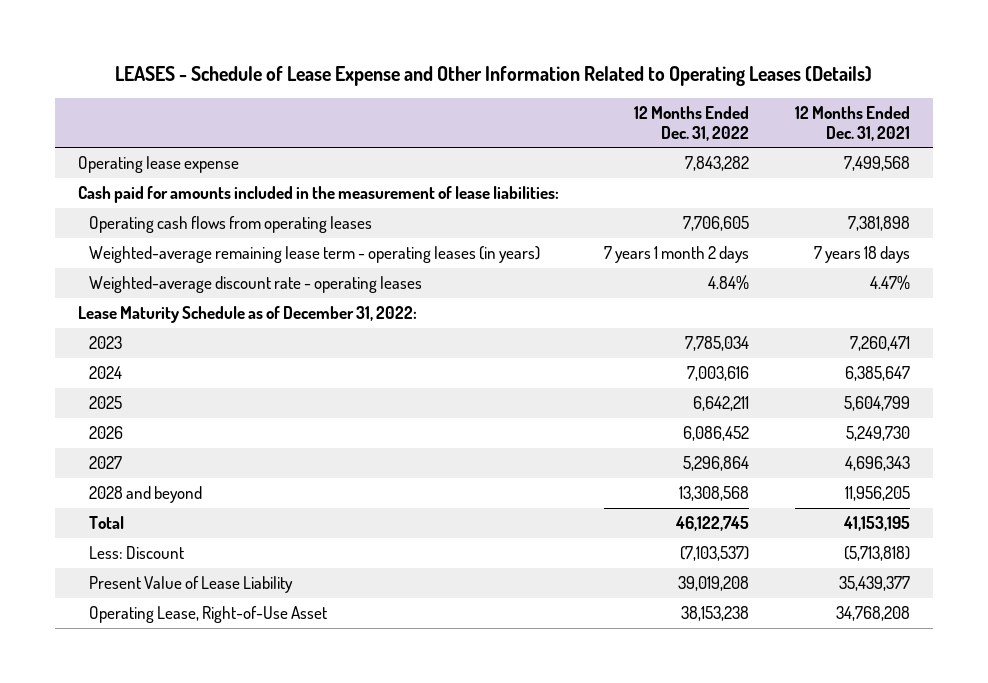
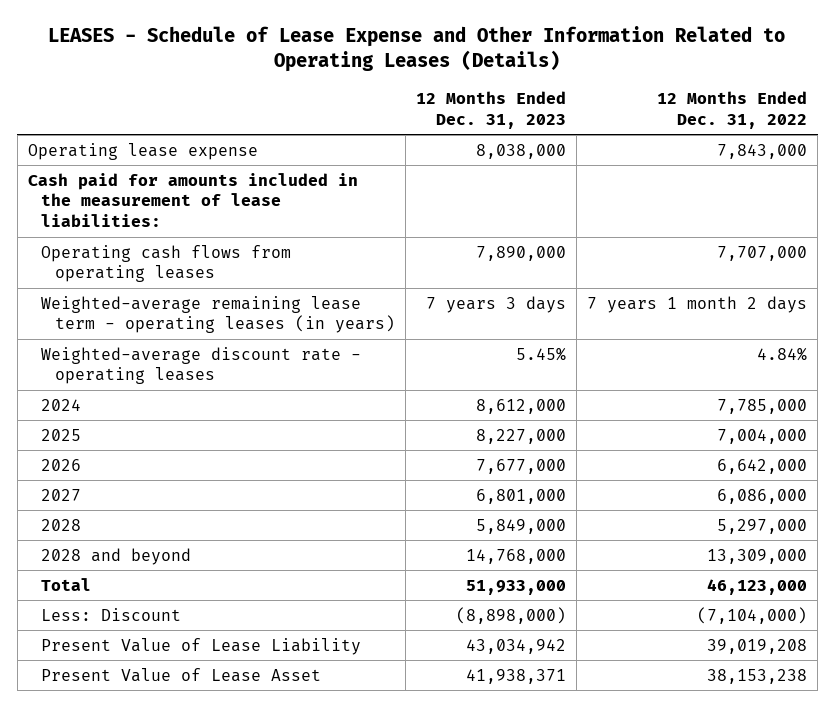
[795,105,911,141] 12 Months Ended Dec. 31, 2021 -> none
none -> [416,90,567,129] 12 Months Ended Dec. 31, 2023
[685,155,750,171] 7,843,282 -> [717,143,808,159] 7,843,000
[683,215,750,231] 7,706,605 -> [717,245,808,261] 7,707,000
[77,305,417,323] Lease Maturity Schedule as of December 31, 2022: -> none
[89,335,123,349] 2023 -> none
[687,365,750,381] 7,003,616 -> [717,398,808,414] 7,785,000
[693,395,750,411] 6,642,211 -> [717,428,808,444] 7,004,000
[683,425,750,441] 6,086,452 -> [717,458,808,474] 6,642,000
[683,455,750,471] 5,296,864 -> [717,488,808,504] 6,086,000
none -> [41,518,82,531] 2028
[679,485,750,501] 13,308,568 -> [707,548,808,564] 13,309,000
[675,515,750,531] 46,122,745 -> [707,578,808,595] 46,123,000
[680,545,750,561] (7,103,537) -> [697,606,808,624] (7,104,000)
[89,605,328,623] Operating Lease, Right-of-Use Asset -> [41,667,322,682] Present Value of Lease Asset

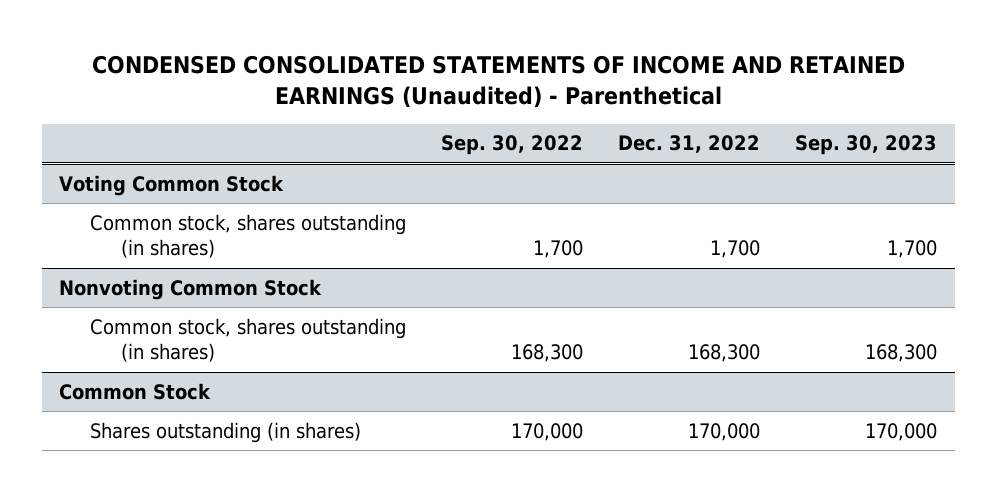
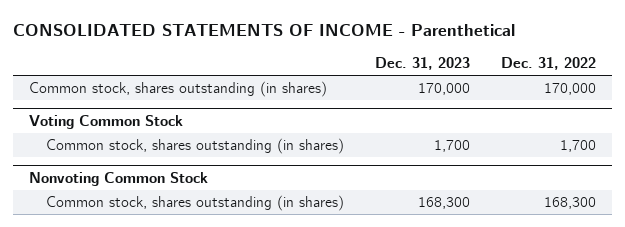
[92,54,906,108] CONDENSED CONSOLIDATED STATEMENTS OF INCOME AND RETAINED EARNINGS (Unaudited) - Parenthetical -> [13,23,516,36] CONSOLIDATED STATEMENTS OF INCOME - Parenthetical
[441,135,584,156] Sep. 30, 2022 -> none
[795,135,938,156] Sep. 30, 2023 -> none
none -> [374,56,470,70] Dec. 31, 2023
none -> [28,81,327,98] Common stock, shares outstanding (in shares)
[59,382,212,400] Common Stock -> none
[90,421,362,443] Shares outstanding (in shares) -> none

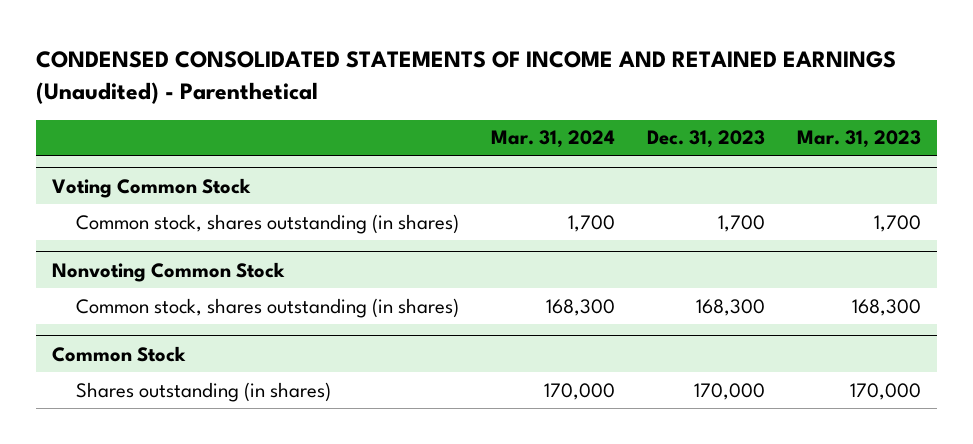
[13,23,516,36] CONSOLIDATED STATEMENTS OF INCOME - Parenthetical -> [35,51,896,105] CONDENSED CONSOLIDATED STATEMENTS OF INCOME AND RETAINED EARNINGS (Unaudited) - Parenthetical
[501,56,597,70] Dec. 31, 2022 -> none
none -> [490,130,615,149] Mar. 31, 2024
none -> [797,130,922,149] Mar. 31, 2023
[28,81,327,98] Common stock, shares outstanding (in shares) -> none
none -> [51,345,186,362] Common Stock
none -> [75,381,331,402] Shares outstanding (in shares)

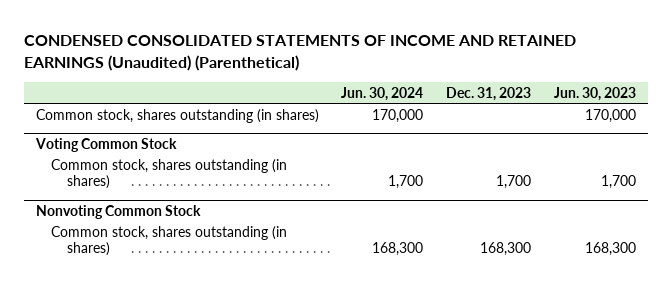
[35,51,896,105] CONDENSED CONSOLIDATED STATEMENTS OF INCOME AND RETAINED EARNINGS (Unaudited) - Parenthetical -> [24,35,577,71] CONDENSED CONSOLIDATED STATEMENTS OF INCOME AND RETAINED EARNINGS (Unaudited) (Parenthetical)
[490,130,615,149] Mar. 31, 2024 -> none
[797,130,922,149] Mar. 31, 2023 -> none
none -> [341,86,424,101] Jun. 30, 2024
none -> [554,86,637,101] Jun. 30, 2023
none -> [35,108,319,123] Common stock, shares outstanding (in shares)
[51,345,186,362] Common Stock -> none
[75,381,331,402] Shares outstanding (in shares) -> none

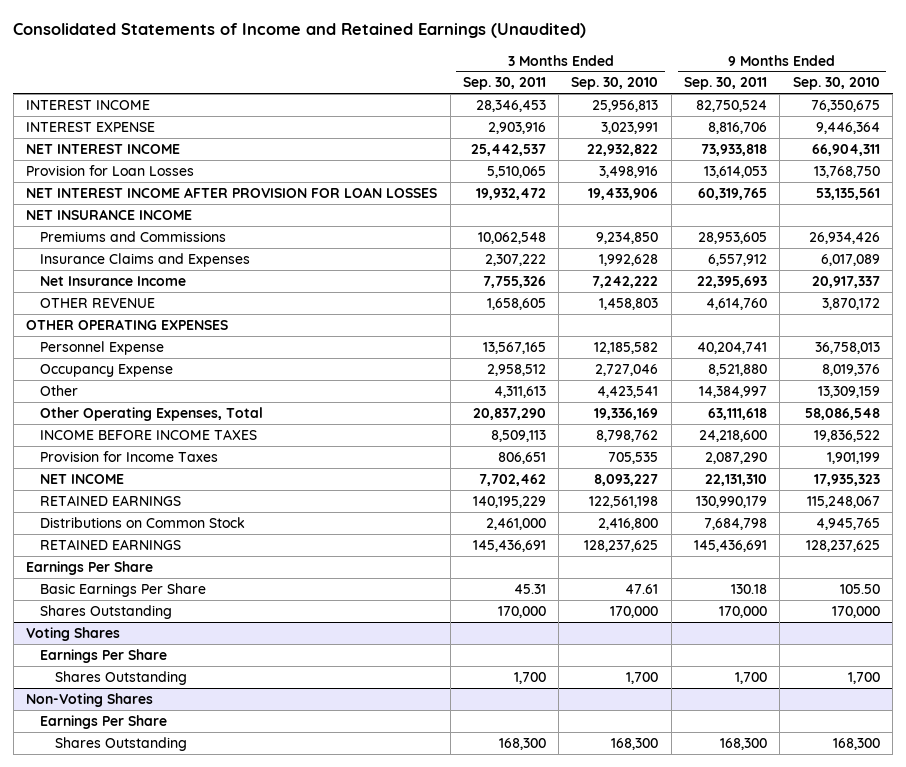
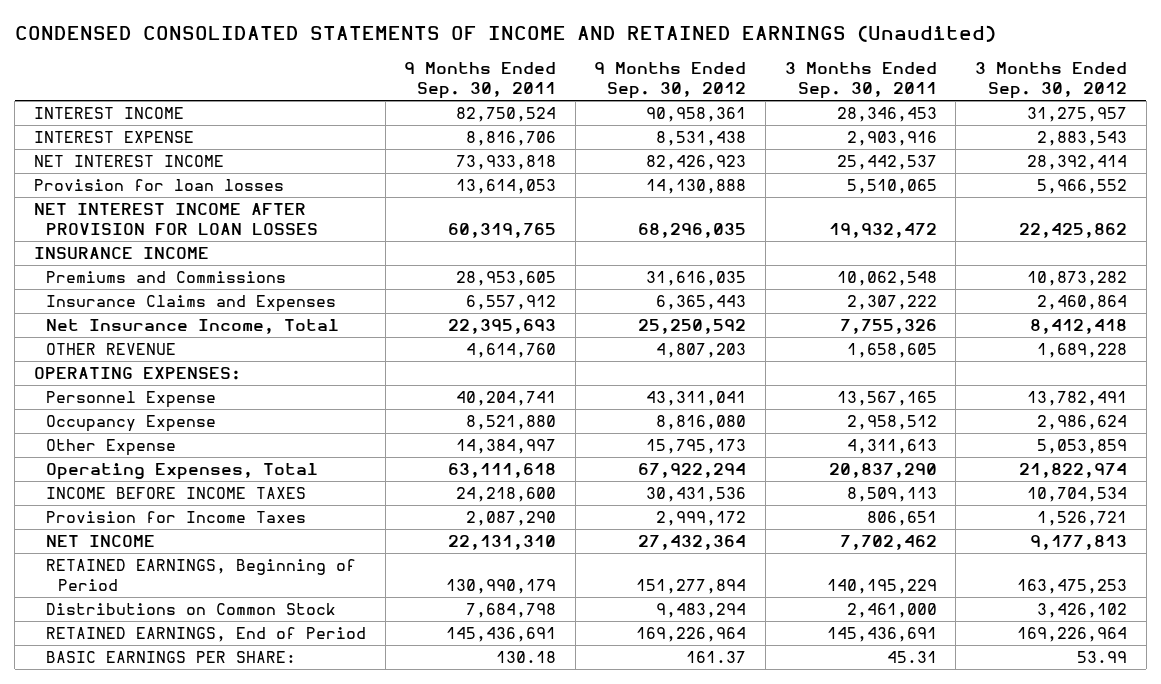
[13,23,587,39] Consolidated Statements of Income and Retained Earnings (Unaudited) -> [14,24,996,42] CONDENSED CONSOLIDATED STATEMENTS OF INCOME AND RETAINED EARNINGS (Unaudited)
[571,77,659,91] Sep. 30, 2010 -> none
[792,77,880,91] Sep. 30, 2010 -> none
none -> [594,62,747,100] 9 Months Ended Sep. 30, 2012
none -> [974,62,1127,100] 3 Months Ended Sep. 30, 2012
[26,165,195,177] Provision for Loan Losses -> [34,179,285,192] Provision for loan losses
[26,209,193,221] NET INSURANCE INCOME -> [34,247,210,260] INSURANCE INCOME
[40,276,187,287] Net Insurance Income -> [46,319,340,335] Net Insurance Income, Total
[26,319,229,331] OTHER OPERATING EXPENSES -> [34,367,242,381] OPERATING EXPENSES:
[40,385,79,397] Other -> [46,439,177,457] Other Expense
[40,407,264,422] Other Operating Expenses, Total -> [46,463,319,481] Operating Expenses, Total
[40,495,182,507] RETAINED EARNINGS -> [46,559,357,592] RETAINED EARNINGS, Beginning of Period
[26,561,154,576] Earnings Per Share -> none
[40,605,173,620] Shares Outstanding -> none
[26,627,121,642] Voting Shares -> none
[40,649,168,664] Earnings Per Share -> none
[54,671,187,686] Shares Outstanding -> none
[26,693,154,708] Non-Voting Shares -> none
[40,715,168,730] Earnings Per Share -> none
[54,737,187,752] Shares Outstanding -> none
[40,539,182,551] RETAINED EARNINGS -> [46,627,367,643] RETAINED EARNINGS, End of Period
[40,583,207,598] Basic Earnings Per Share -> [46,651,297,664] BASIC EARNINGS PER SHARE:

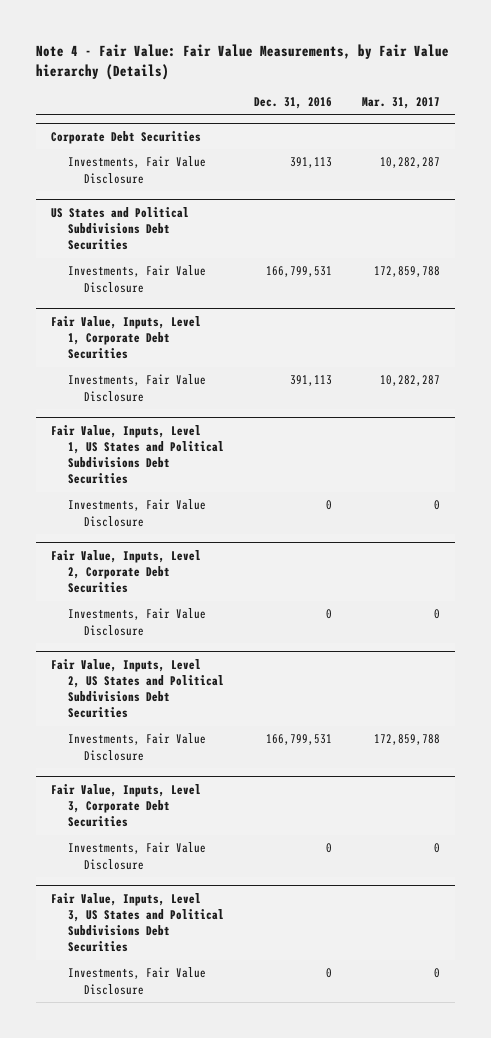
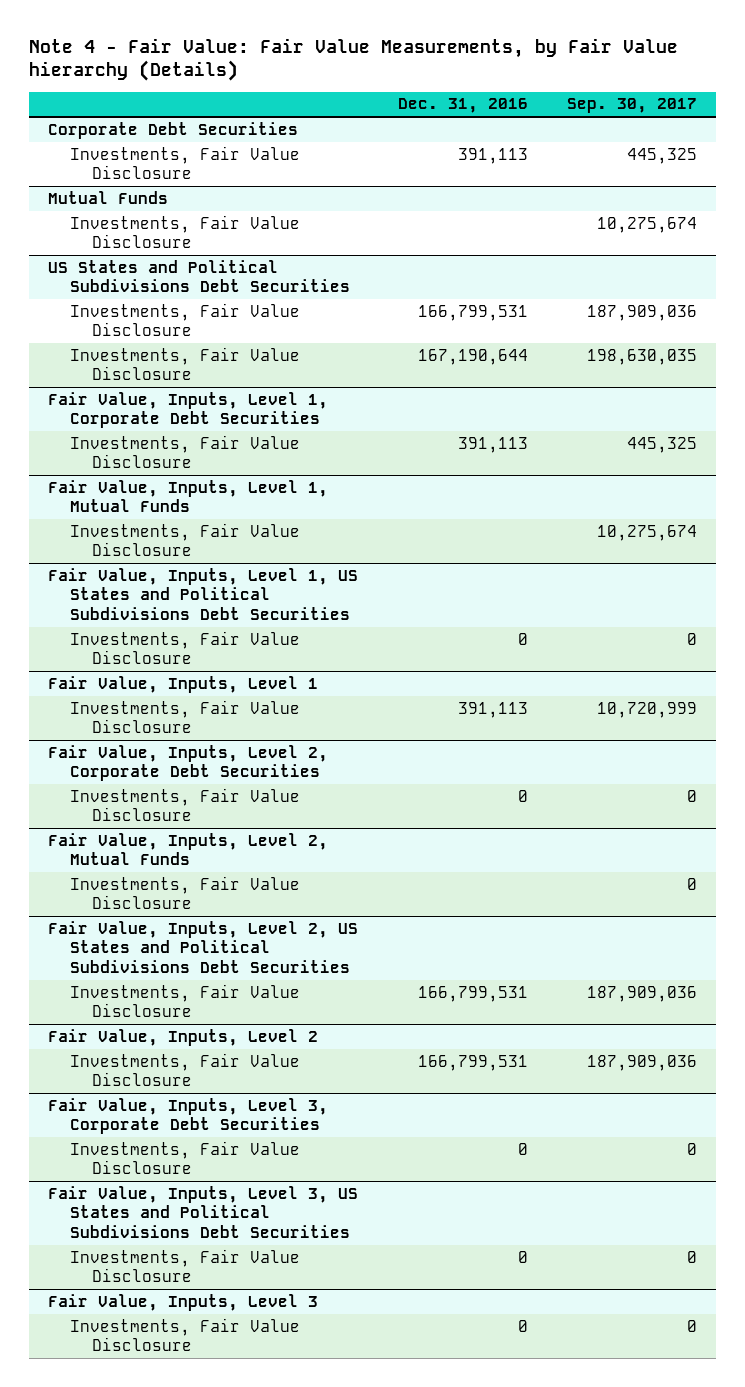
[361,96,440,109] Mar. 31, 2017 -> none
none -> [566,98,697,114] Sep. 30, 2017
none -> [48,190,169,204] Mutual Funds
none -> [70,214,301,249] Investments, Fair Value Disclosure
none -> [70,346,301,381] Investments, Fair Value Disclosure
none -> [48,479,329,513] Fair Value, Inputs, Level 1, Mutual Funds
none -> [70,522,301,557] Investments, Fair Value Disclosure
none -> [48,675,319,693] Fair Value, Inputs, Level 1
none -> [70,699,301,734] Investments, Fair Value Disclosure
none -> [48,832,329,866] Fair Value, Inputs, Level 2, Mutual Funds
none -> [70,875,301,910] Investments, Fair Value Disclosure
none -> [48,1028,319,1046] Fair Value, Inputs, Level 2
none -> [70,1052,301,1087] Investments, Fair Value Disclosure
none -> [48,1293,319,1311] Fair Value, Inputs, Level 3
none -> [70,1317,301,1352] Investments, Fair Value Disclosure

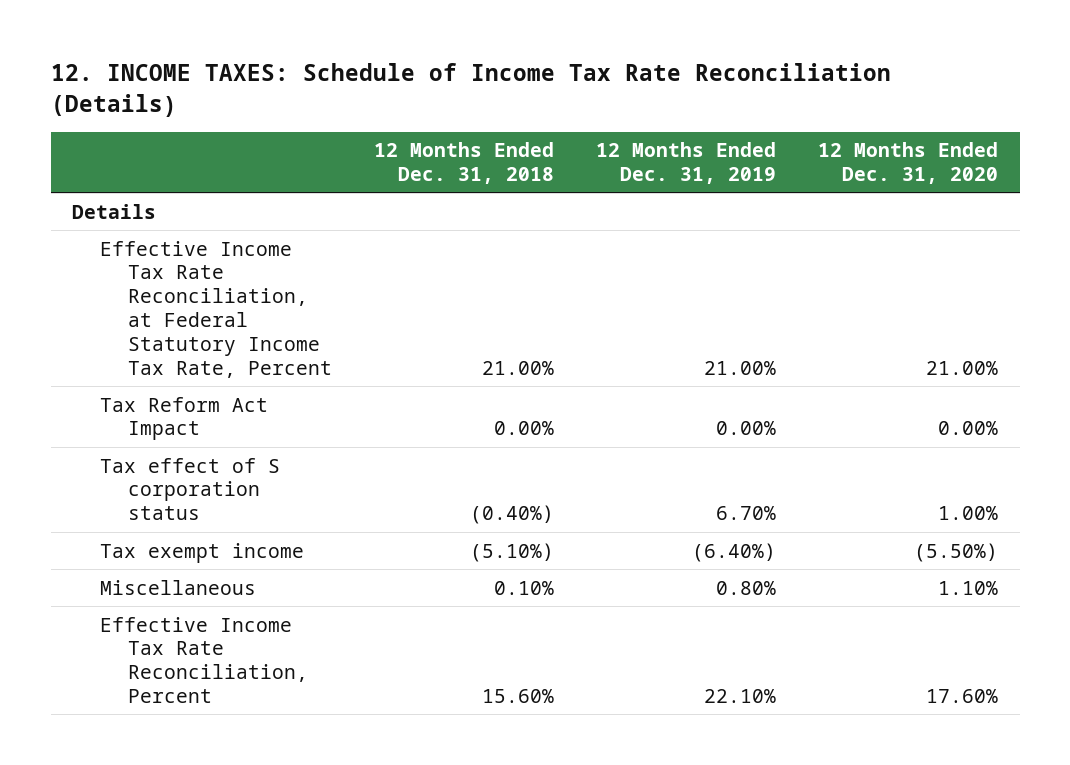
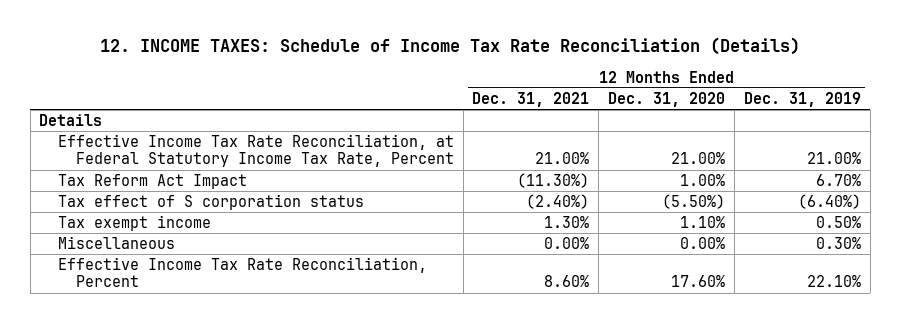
[374,142,555,185] 12 Months Ended Dec. 31, 2018 -> none
none -> [472,91,590,107] Dec. 31, 2021
[716,421,777,436] 0.00% -> [815,173,861,186] 6.70%
[938,421,999,436] 0.00% -> [680,173,726,186] 1.00%
[716,506,777,521] 6.70% -> [797,193,861,209] (6.40%)
[938,506,999,521] 1.00% -> [662,193,726,209] (5.50%)
[692,542,777,562] (6.40%) -> [815,215,861,228] 0.50%
[914,542,999,562] (5.50%) -> [680,215,726,228] 1.10%
[716,580,777,595] 0.80% -> [815,236,861,249] 0.30%
[938,580,999,595] 1.10% -> [680,236,726,249] 0.00%

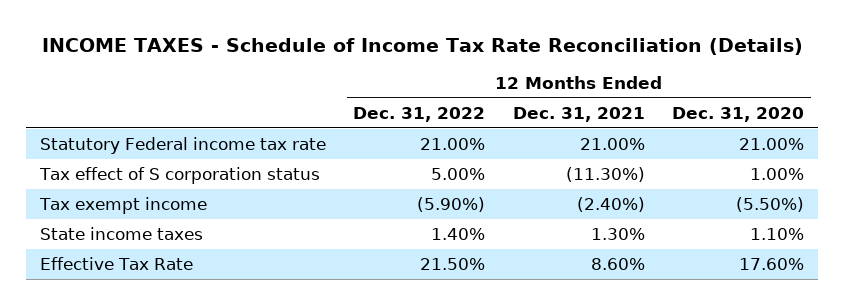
[100,37,801,56] 12. INCOME TAXES: Schedule of Income Tax Rate Reconciliation (Details) -> [42,37,804,55] INCOME TAXES - Schedule of Income Tax Rate Reconciliation (Details)
[743,91,861,107] Dec. 31, 2019 -> none
none -> [353,106,486,122] Dec. 31, 2022
[39,113,103,126] Details -> none
[57,235,175,249] Miscellaneous -> none
[57,133,454,168] Effective Income Tax Rate Reconciliation, at Federal Statutory Income Tax Rate, Percent -> [39,136,326,154] Statutory Federal income tax rate
[57,173,247,189] Tax Reform Act Impact -> [38,166,320,184] Tax effect of S corporation status
[57,193,364,210] Tax effect of S corporation status -> [38,196,207,214] Tax exempt income
[57,214,211,231] Tax exempt income -> [39,226,203,240] State income taxes
[57,256,427,288] Effective Income Tax Rate Reconciliation, Percent -> [39,256,193,270] Effective Tax Rate

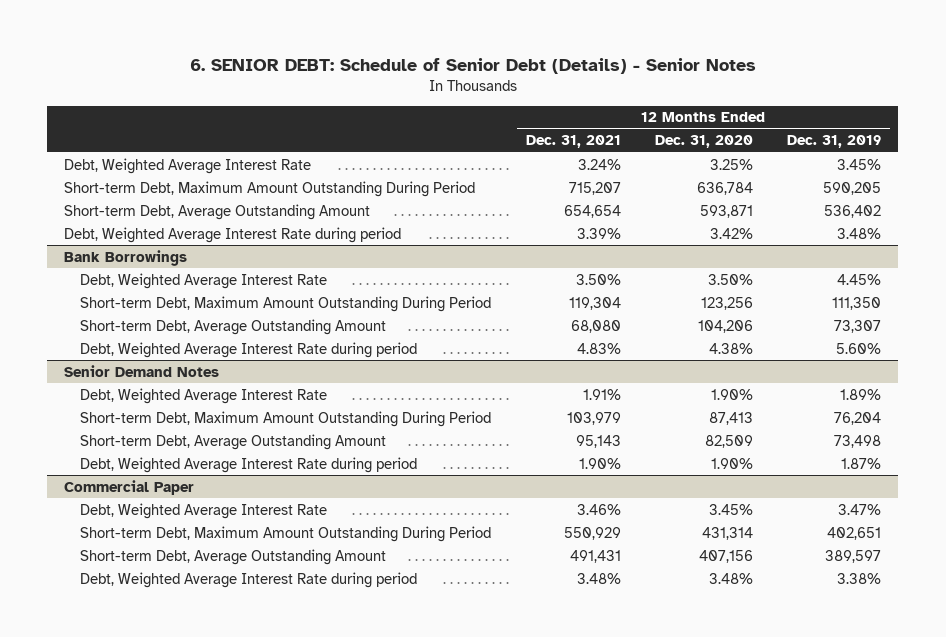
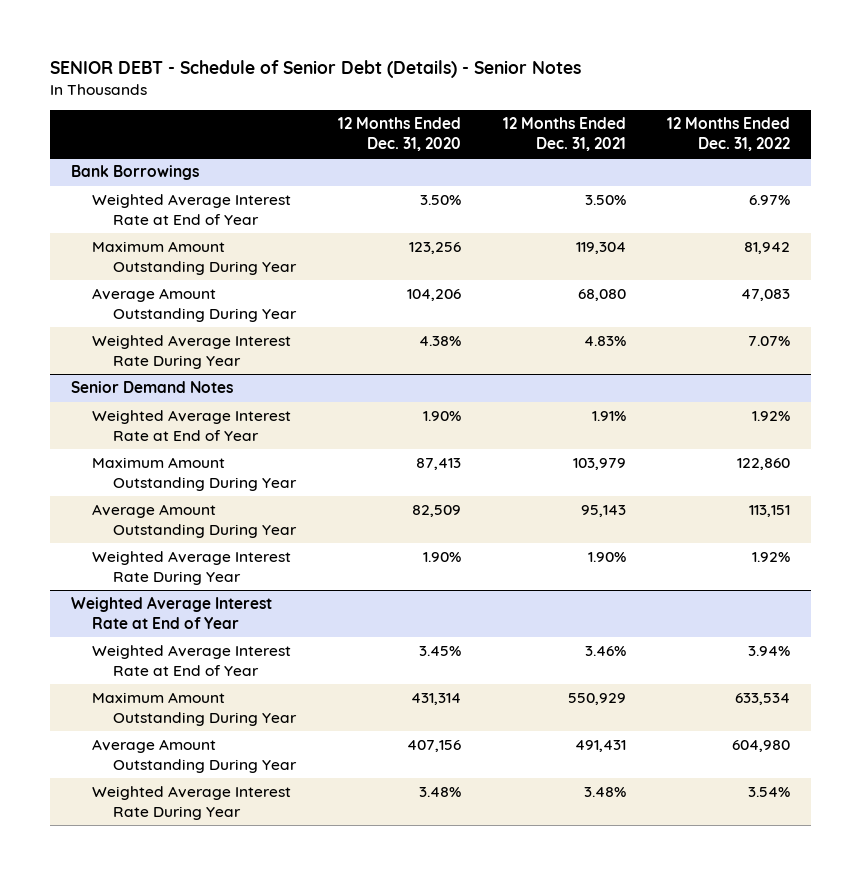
[189,57,756,74] 6. SENIOR DEBT: Schedule of Senior Debt (Details) - Senior Notes -> [49,59,581,78] SENIOR DEBT - Schedule of Senior Debt (Details) - Senior Notes
[787,135,882,149] Dec. 31, 2019 -> none
none -> [667,117,791,151] 12 Months Ended Dec. 31, 2022
[64,157,312,174] Debt, Weighted Average Interest Rate -> none
[64,180,476,197] Short-term Debt, Maximum Amount Outstanding During Period -> none
[64,203,371,220] Short-term Debt, Average Outstanding Amount -> none
[64,226,402,243] Debt, Weighted Average Interest Rate during period -> none
[80,272,328,289] Debt, Weighted Average Interest Rate -> [91,194,291,225] Weighted Average Interest Rate at End of Year
[80,295,492,312] Short-term Debt, Maximum Amount Outstanding During Period -> [91,241,298,275] Maximum Amount Outstanding During Year
[80,318,387,335] Short-term Debt, Average Outstanding Amount -> [91,288,298,322] Average Amount Outstanding During Year
[80,341,418,358] Debt, Weighted Average Interest Rate during period -> [91,335,291,369] Weighted Average Interest Rate During Year
[80,387,328,404] Debt, Weighted Average Interest Rate -> [91,410,291,441] Weighted Average Interest Rate at End of Year
[80,410,492,427] Short-term Debt, Maximum Amount Outstanding During Period -> [91,457,298,491] Maximum Amount Outstanding During Year
[80,433,387,450] Short-term Debt, Average Outstanding Amount -> [91,504,298,538] Average Amount Outstanding During Year
[80,456,418,473] Debt, Weighted Average Interest Rate during period -> [91,551,291,585] Weighted Average Interest Rate During Year
[64,479,195,495] Commercial Paper -> [70,596,272,629] Weighted Average Interest Rate at End of Year
[80,502,328,519] Debt, Weighted Average Interest Rate -> [91,645,291,676] Weighted Average Interest Rate at End of Year
[80,525,492,542] Short-term Debt, Maximum Amount Outstanding During Period -> [91,692,298,726] Maximum Amount Outstanding During Year
[80,548,387,565] Short-term Debt, Average Outstanding Amount -> [91,739,298,773] Average Amount Outstanding During Year
[80,571,418,588] Debt, Weighted Average Interest Rate during period -> [91,786,291,820] Weighted Average Interest Rate During Year

